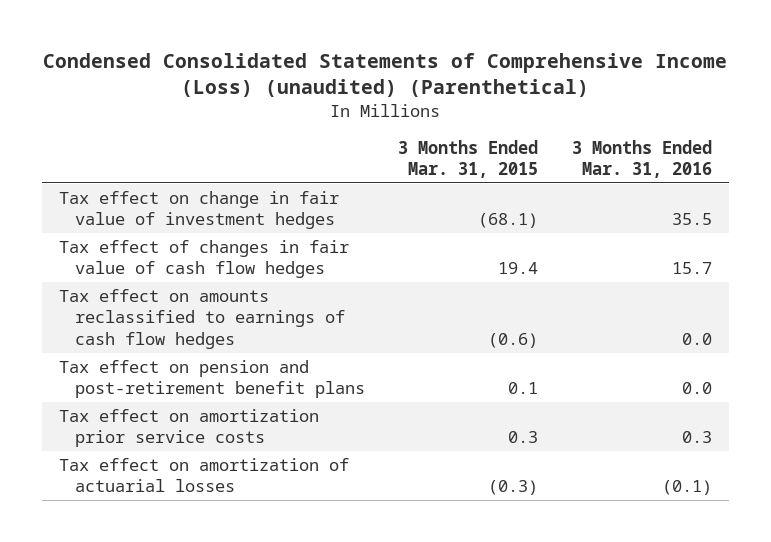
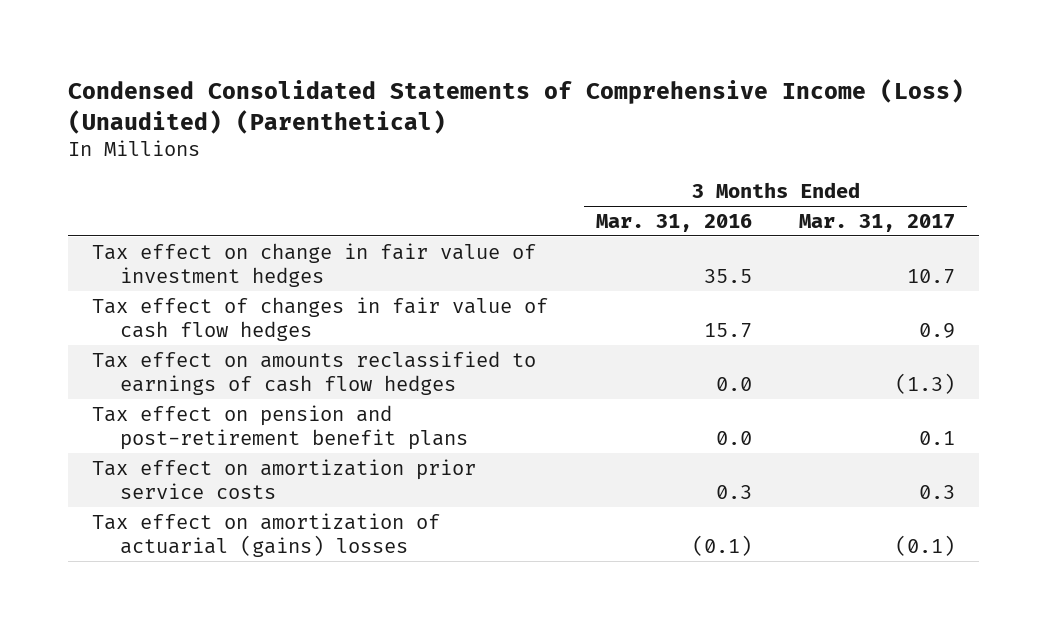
[43,53,728,98] Condensed Consolidated Statements of Comprehensive Income (Loss) (unaudited) (Parenthetical) -> [68,79,965,134] Condensed Consolidated Statements of Comprehensive Income (Loss) (Unaudited) (Parenthetical)
[398,139,539,179] 3 Months Ended Mar. 31, 2015 -> none
none -> [799,213,956,232] Mar. 31, 2017
[58,457,349,493] Tax effect on amortization of actuarial losses -> [92,512,441,558] Tax effect on amortization of actuarial (gains) losses

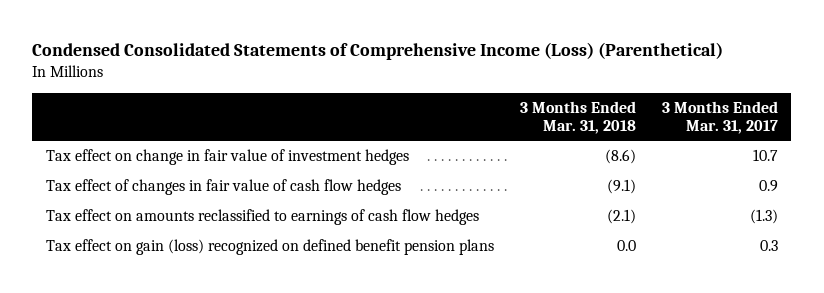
[68,79,965,134] Condensed Consolidated Statements of Comprehensive Income (Loss) (Unaudited) (Parenthetical) -> [32,42,724,61] Condensed Consolidated Statements of Comprehensive Income (Loss) (Parenthetical)
[595,213,752,232] Mar. 31, 2016 -> none
none -> [519,100,636,134] 3 Months Ended Mar. 31, 2018
[92,458,477,500] Tax effect on amortization prior service costs -> none
[92,512,441,558] Tax effect on amortization of actuarial (gains) losses -> none
[92,404,468,451] Tax effect on pension and post-retirement benefit plans -> [45,239,494,256] Tax effect on gain (loss) recognized on defined benefit pension plans
[919,431,956,446] 0.1 -> [760,240,779,252] 0.3

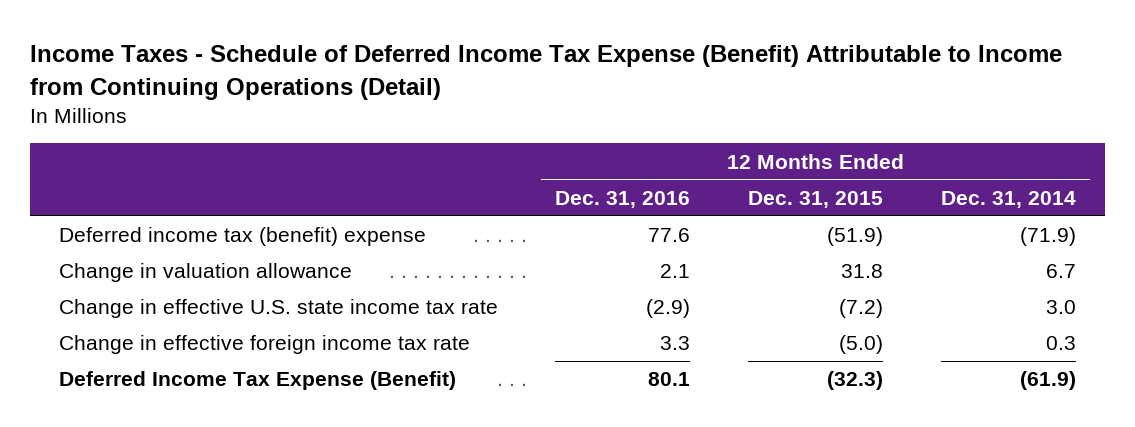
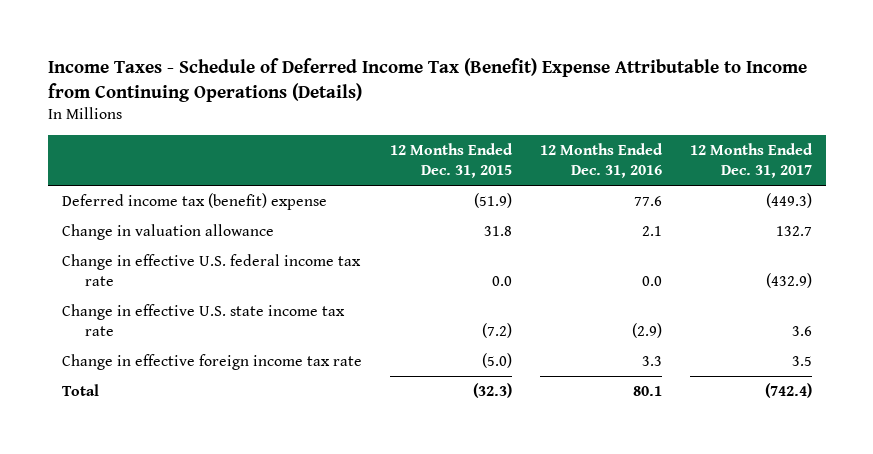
[29,45,1062,100] Income Taxes - Schedule of Deferred Income Tax Expense (Benefit) Attributable to Income from Continuing Operations (Detail) -> [47,57,807,102] Income Taxes - Schedule of Deferred Income Tax (Benefit) Expense Attributable to Income from Continuing Operations (Details)
[940,190,1076,208] Dec. 31, 2014 -> none
none -> [689,143,813,179] 12 Months Ended Dec. 31, 2017
none -> [61,254,361,286] Change in effective U.S. federal income tax rate
[58,371,456,391] Deferred Income Tax Expense (Benefit) -> [61,384,99,397] Total

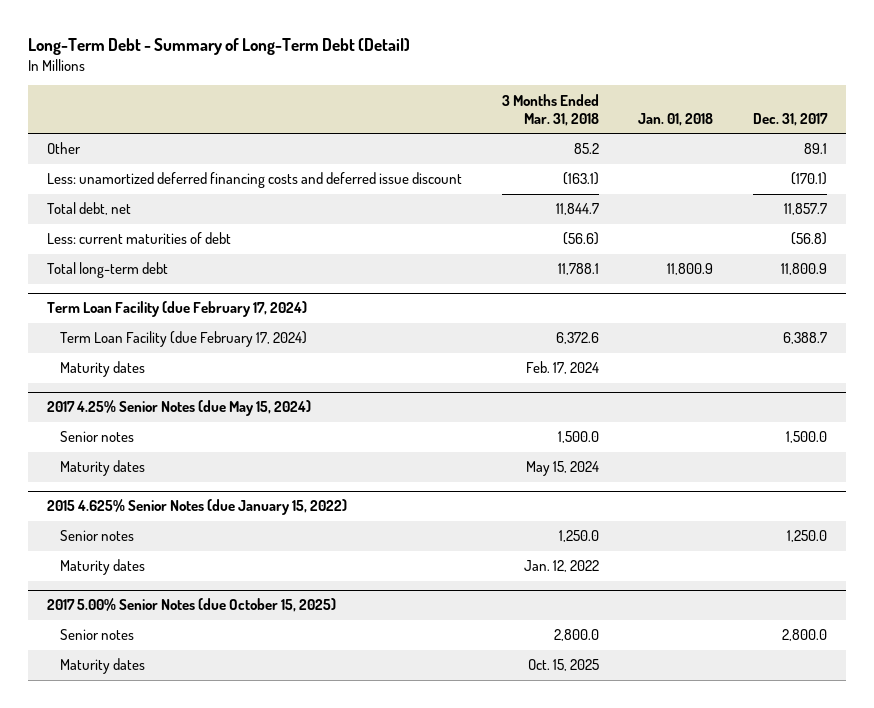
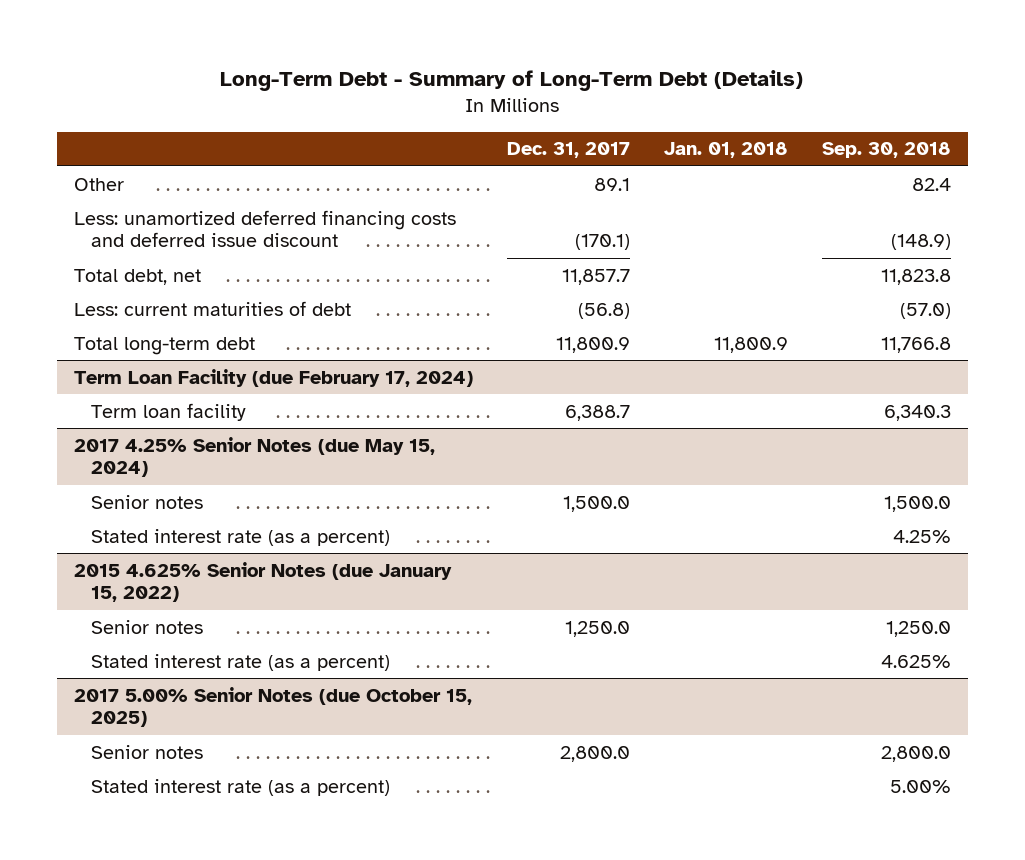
[27,37,410,55] Long-Term Debt - Summary of Long-Term Debt (Detail) -> [220,70,804,92] Long-Term Debt - Summary of Long-Term Debt (Details)
[501,93,599,126] 3 Months Ended Mar. 31, 2018 -> none
none -> [821,142,951,159] Sep. 30, 2018
[60,361,146,378] Maturity dates -> none
[60,331,308,348] Term Loan Facility (due February 17, 2024) -> [91,402,247,421] Term loan facility
[60,460,146,477] Maturity dates -> none
none -> [91,528,391,546] Stated interest rate (as a percent)
[60,559,146,576] Maturity dates -> none
none -> [91,653,391,671] Stated interest rate (as a percent)
[60,658,146,675] Maturity dates -> none
none -> [91,778,391,796] Stated interest rate (as a percent)

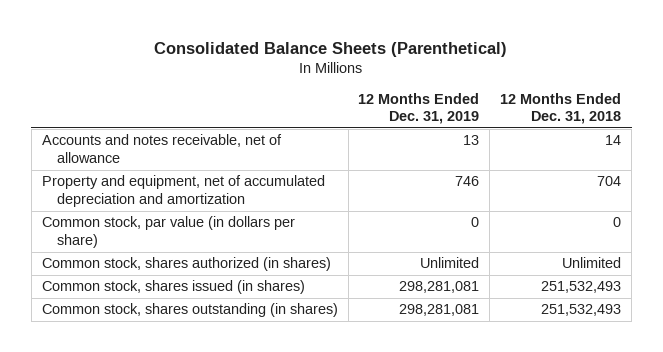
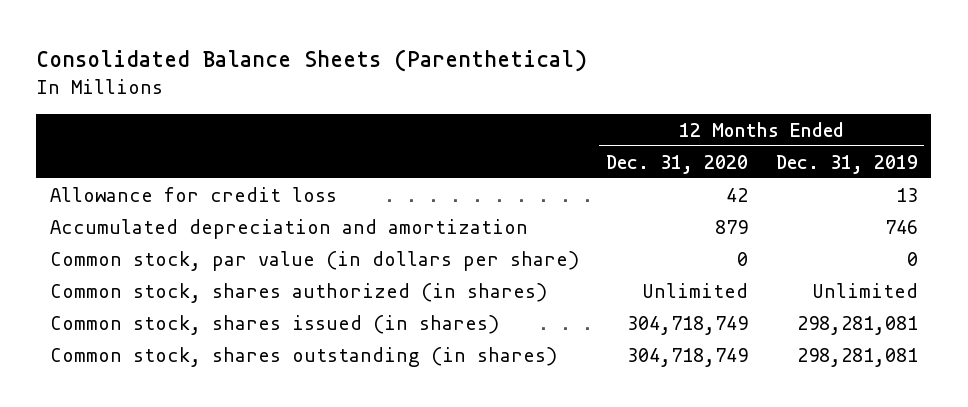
[500,92,622,125] 12 Months Ended Dec. 31, 2018 -> none
none -> [606,154,749,174] Dec. 31, 2020
[41,134,282,164] Accounts and notes receivable, net of allowance -> [50,186,338,202] Allowance for credit loss
[41,175,325,208] Property and equipment, net of accumulated depreciation and amortization -> [50,218,529,239] Accumulated depreciation and amortization

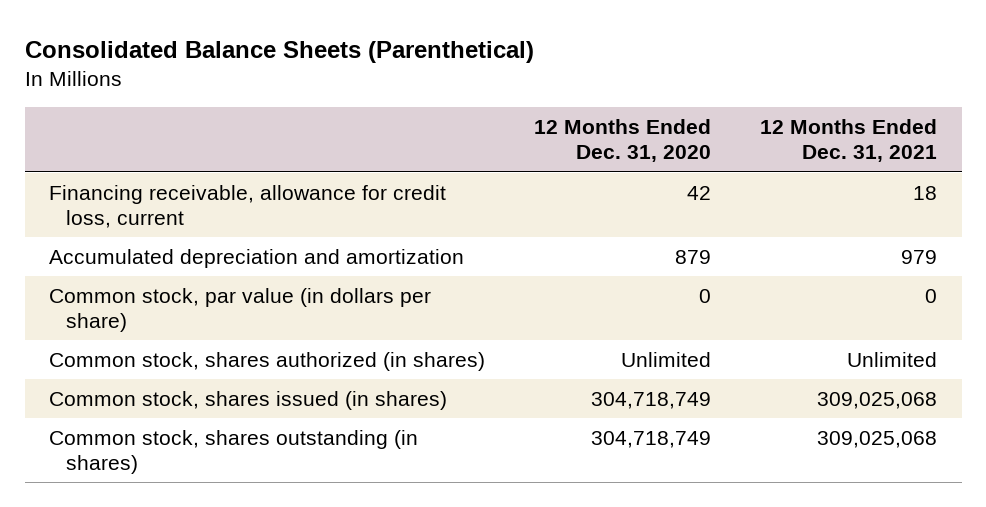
[775,154,918,174] Dec. 31, 2019 -> none
none -> [760,119,938,163] 12 Months Ended Dec. 31, 2021
[50,186,338,202] Allowance for credit loss -> [49,184,447,228] Financing receivable, allowance for credit loss, current

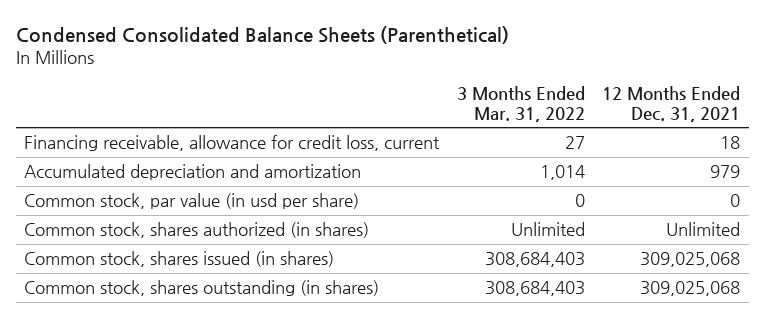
[24,40,534,63] Consolidated Balance Sheets (Parenthetical) -> [15,25,509,44] Condensed Consolidated Balance Sheets (Parenthetical)
[534,119,712,163] 12 Months Ended Dec. 31, 2020 -> none
none -> [456,86,585,122] 3 Months Ended Mar. 31, 2022
[49,287,432,332] Common stock, par value (in dollars per share) -> [24,193,360,210] Common stock, par value (in usd per share)

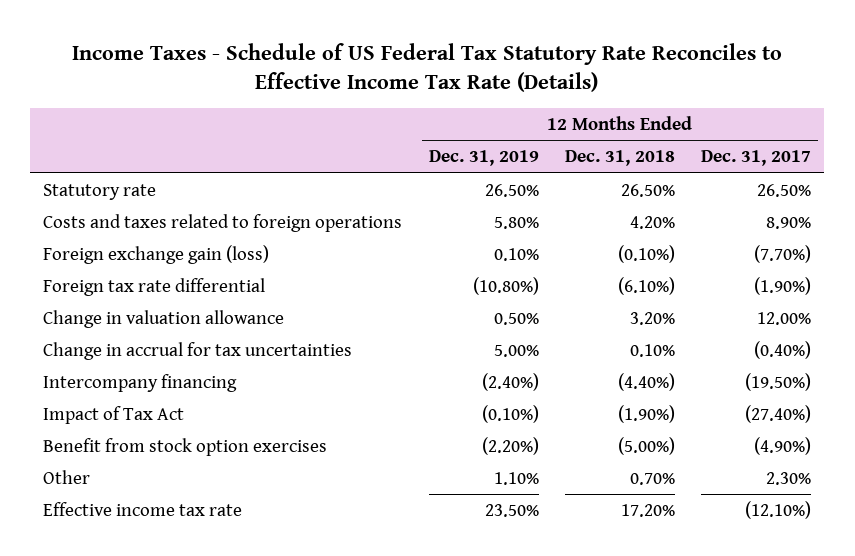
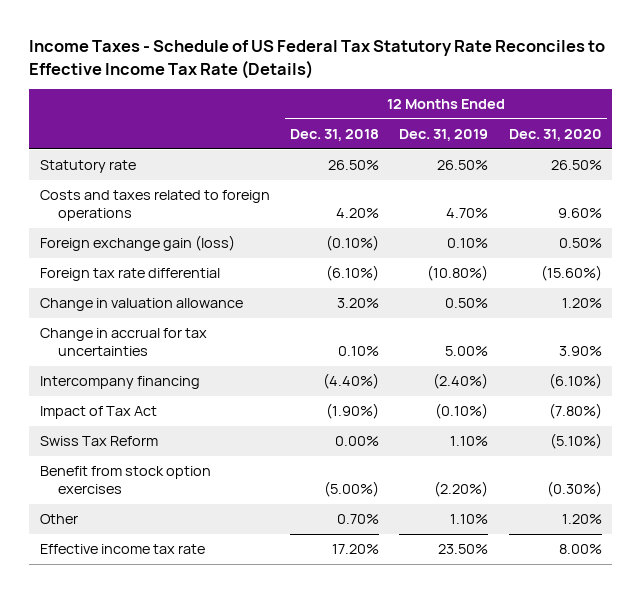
[701,150,812,167] Dec. 31, 2017 -> none
none -> [508,129,602,142] Dec. 31, 2020
[493,216,539,229] 5.80% -> [446,208,489,219] 4.70%
none -> [39,436,158,447] Swiss Tax Reform

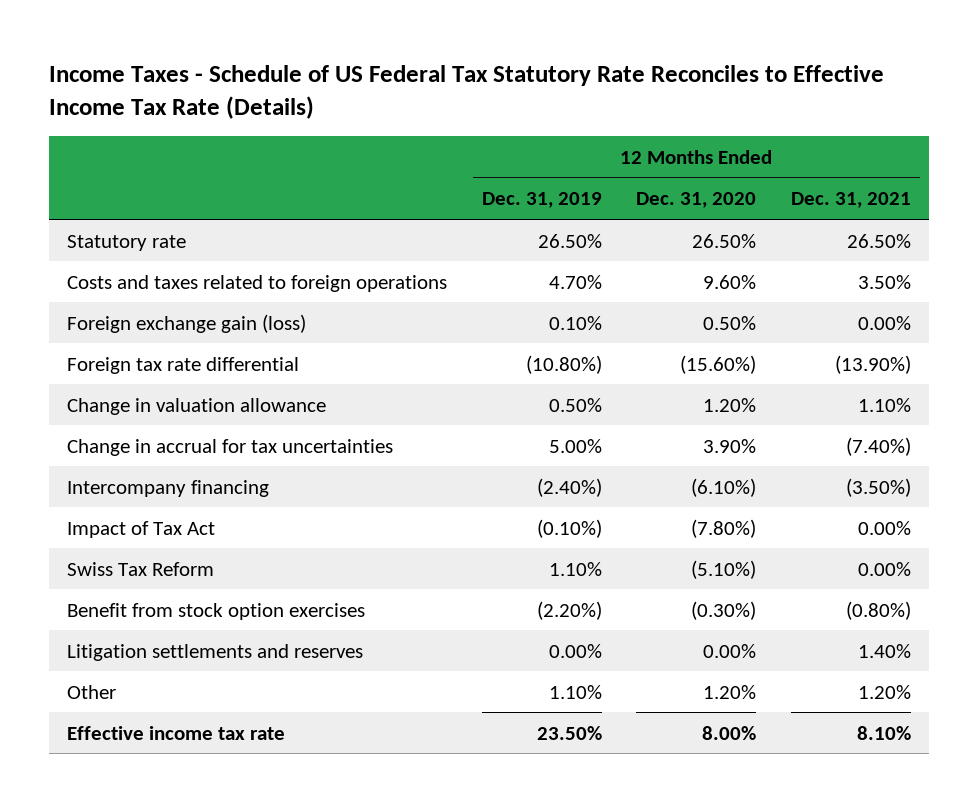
[290,129,380,142] Dec. 31, 2018 -> none
none -> [791,192,912,209] Dec. 31, 2021
none -> [66,643,363,661] Litigation settlements and reserves

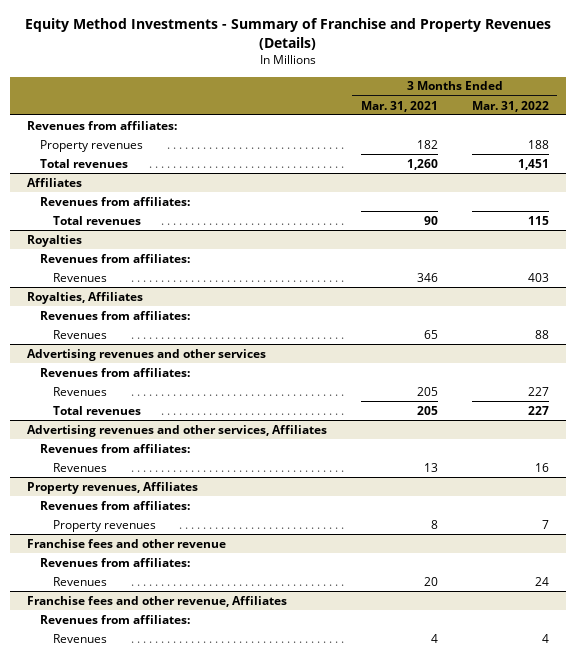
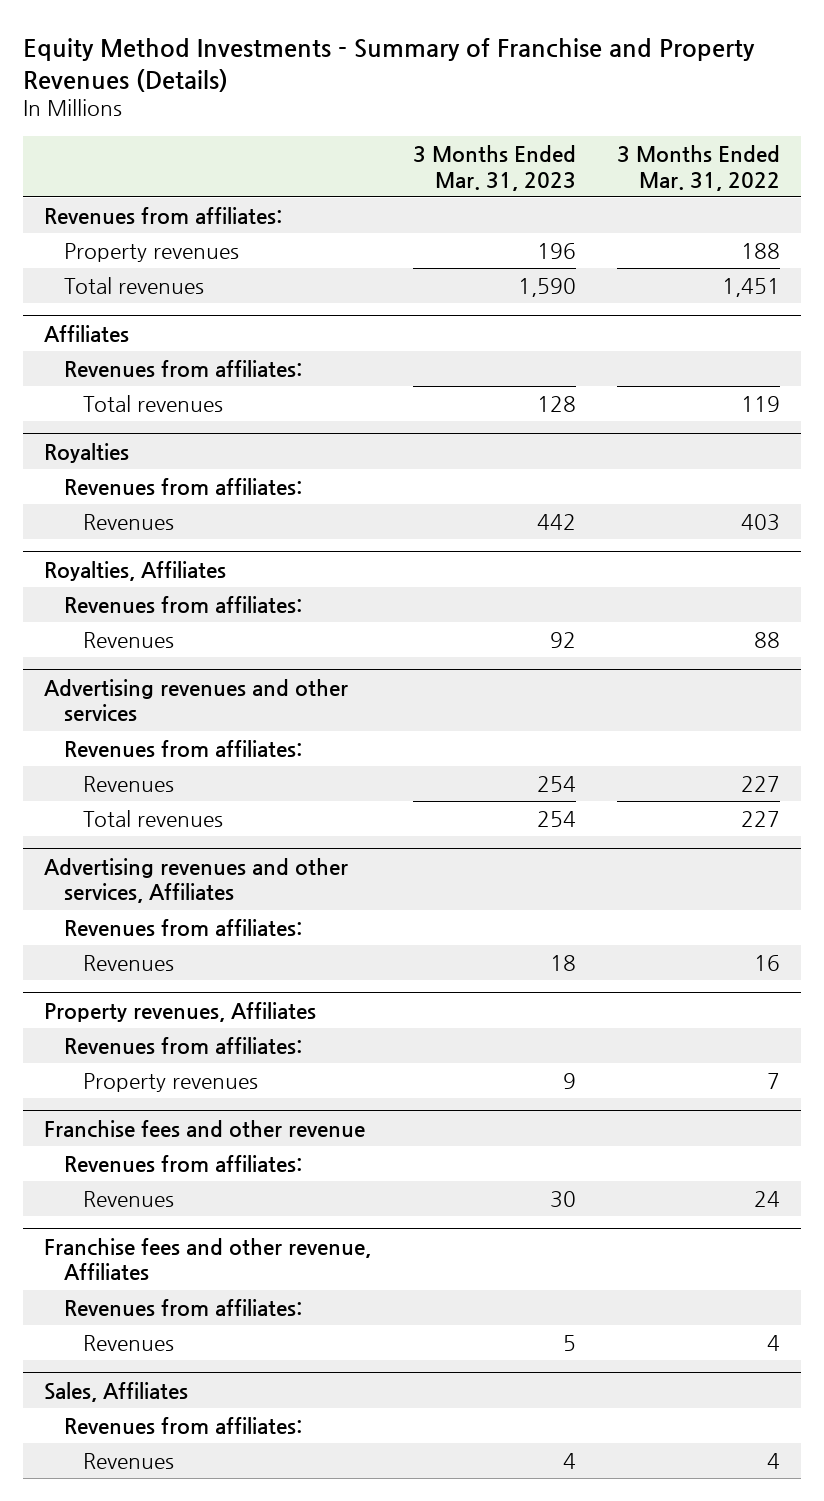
[360,100,438,112] Mar. 31, 2021 -> none
none -> [412,144,576,191] 3 Months Ended Mar. 31, 2023
[527,215,549,225] 115 -> [740,395,780,412] 119
none -> [44,1381,189,1402] Sales, Affiliates
none -> [63,1416,302,1434] Revenues from affiliates:
none -> [82,1452,174,1469] Revenues

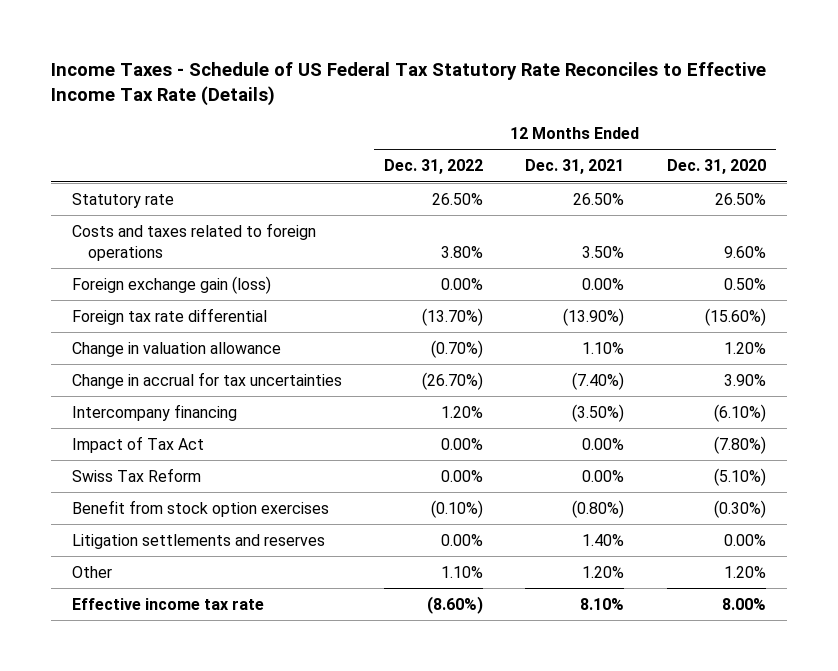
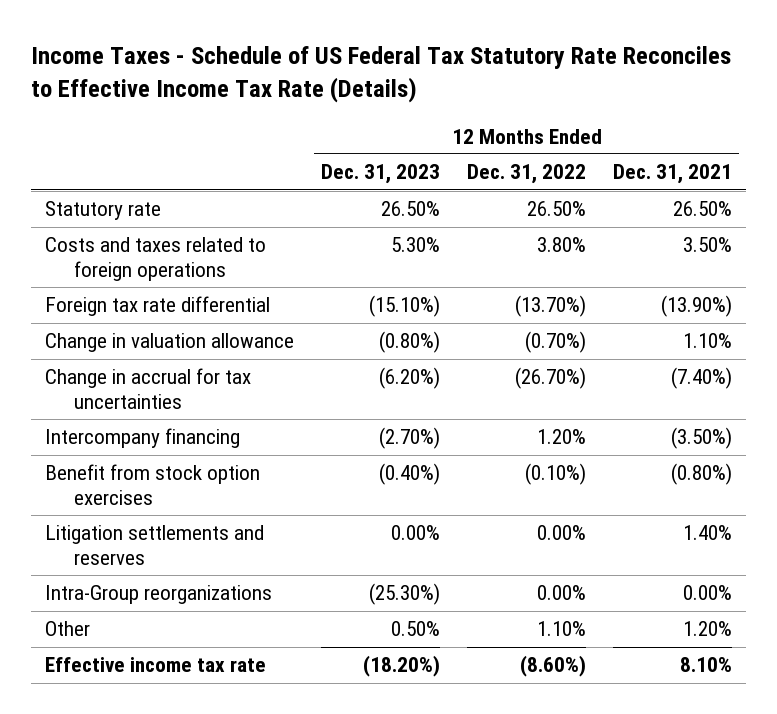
[666,159,766,175] Dec. 31, 2020 -> none
none -> [321,164,441,185] Dec. 31, 2023
[71,275,271,294] Foreign exchange gain (loss) -> none
[71,435,204,453] Impact of Tax Act -> none
[71,467,201,482] Swiss Tax Reform -> none
none -> [45,585,273,605] Intra-Group reorganizations

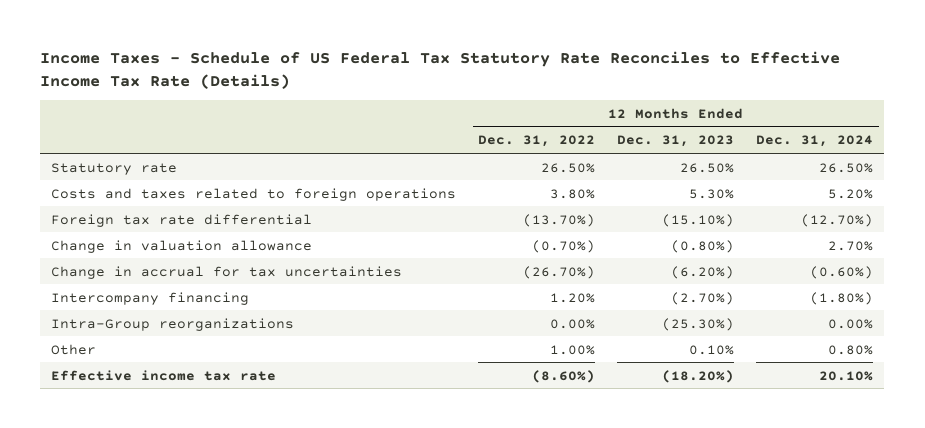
[613,164,733,185] Dec. 31, 2021 -> none
none -> [756,135,874,148] Dec. 31, 2024
[45,464,261,505] Benefit from stock option exercises -> none
[45,525,265,565] Litigation settlements and reserves -> none
[391,621,441,637] 0.50% -> [689,344,735,355] 0.10%
[537,621,587,637] 1.10% -> [550,344,596,355] 1.00%

